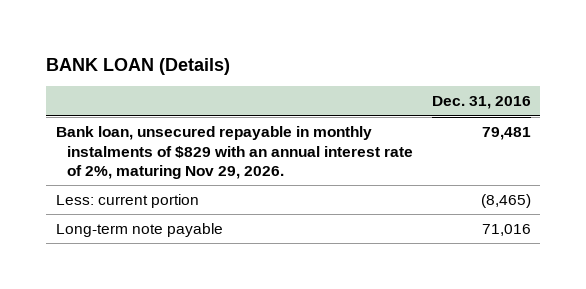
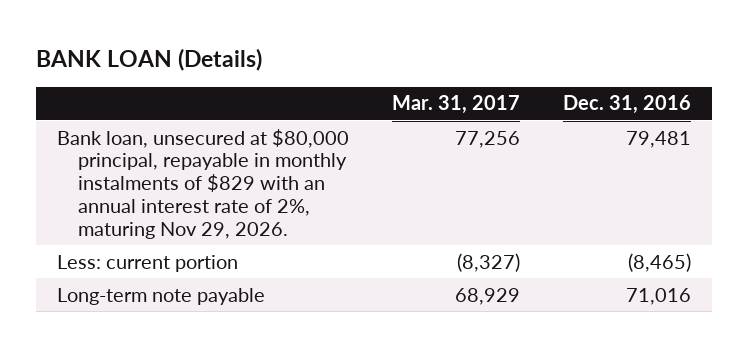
none -> [392,95,521,115] Mar. 31, 2017
[55,126,414,180] Bank loan, unsecured repayable in monthly instalments of $829 with an annual interest rate of 2%, maturing Nov 29, 2026. -> [57,128,350,240] Bank loan, unsecured at $80,000 principal, repayable in monthly instalments of $829 with an annual interest rate of 2%, maturing Nov 29, 2026.

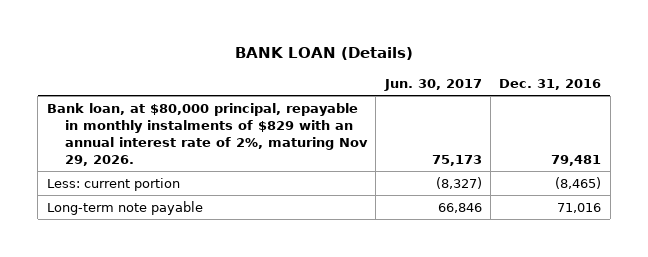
[392,95,521,115] Mar. 31, 2017 -> none
none -> [383,79,482,92] Jun. 30, 2017
[57,128,350,240] Bank loan, unsecured at $80,000 principal, repayable in monthly instalments of $829 with an annual interest rate of 2%, maturing Nov 29, 2026. -> [46,102,368,166] Bank loan, at $80,000 principal, repayable in monthly instalments of $829 with an annual interest rate of 2%, maturing Nov 29, 2026.

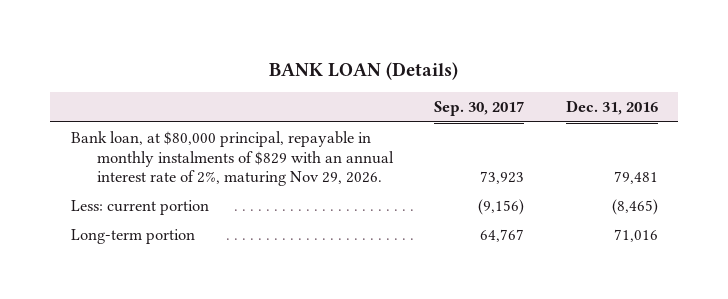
[383,79,482,92] Jun. 30, 2017 -> none
none -> [434,101,525,117] Sep. 30, 2017
[46,200,203,215] Long-term note payable -> [70,229,195,245] Long-term portion

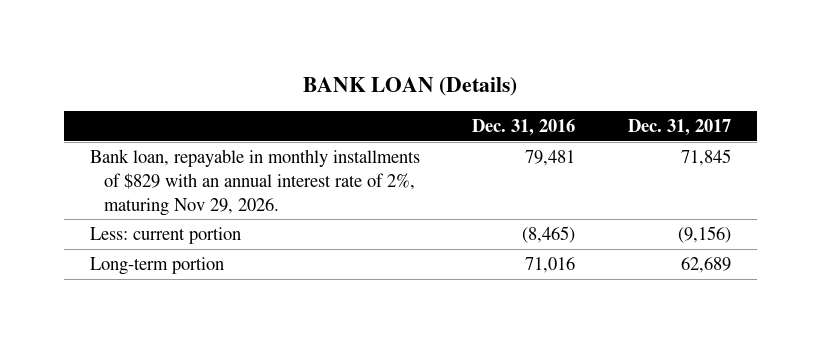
[434,101,525,117] Sep. 30, 2017 -> none
none -> [627,118,731,136] Dec. 31, 2017
[70,131,394,186] Bank loan, at $80,000 principal, repayable in monthly instalments of $829 with an annual interest rate of 2%, maturing Nov 29, 2026. -> [89,149,420,216] Bank loan, repayable in monthly installments of $829 with an annual interest rate of 2%, maturing Nov 29, 2026.

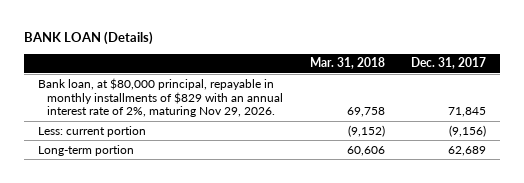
[472,118,576,136] Dec. 31, 2016 -> none
none -> [309,57,385,70] Mar. 31, 2018
[89,149,420,216] Bank loan, repayable in monthly installments of $829 with an annual interest rate of 2%, maturing Nov 29, 2026. -> [37,77,283,118] Bank loan, at $80,000 principal, repayable in monthly installments of $829 with an annual interest rate of 2%, maturing Nov 29, 2026.

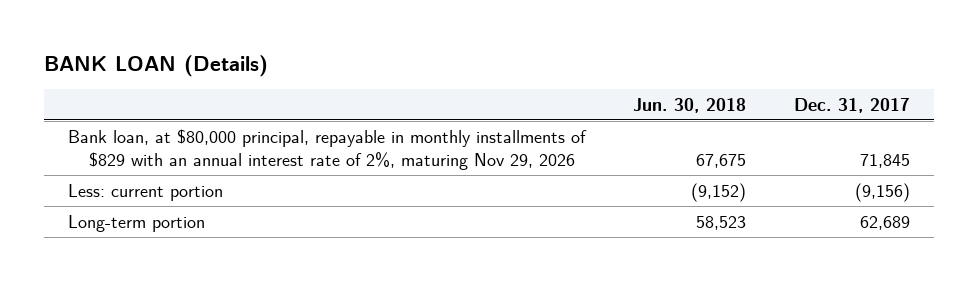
[309,57,385,70] Mar. 31, 2018 -> none
none -> [632,97,746,113] Jun. 30, 2018
[37,77,283,118] Bank loan, at $80,000 principal, repayable in monthly installments of $829 with an annual interest rate of 2%, maturing Nov 29, 2026. -> [67,128,587,170] Bank loan, at $80,000 principal, repayable in monthly installments of $829 with an annual interest rate of 2%, maturing Nov 29, 2026

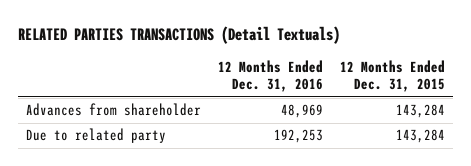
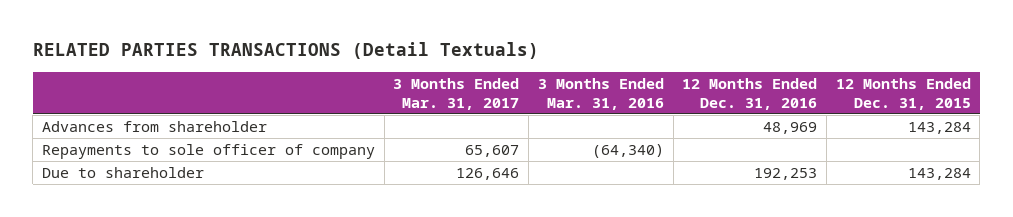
none -> [393,77,520,110] 3 Months Ended Mar. 31, 2017
none -> [537,77,664,110] 3 Months Ended Mar. 31, 2016
none -> [42,144,376,160] Repayments to sole officer of company
[26,128,167,144] Due to related party -> [42,167,205,179] Due to shareholder

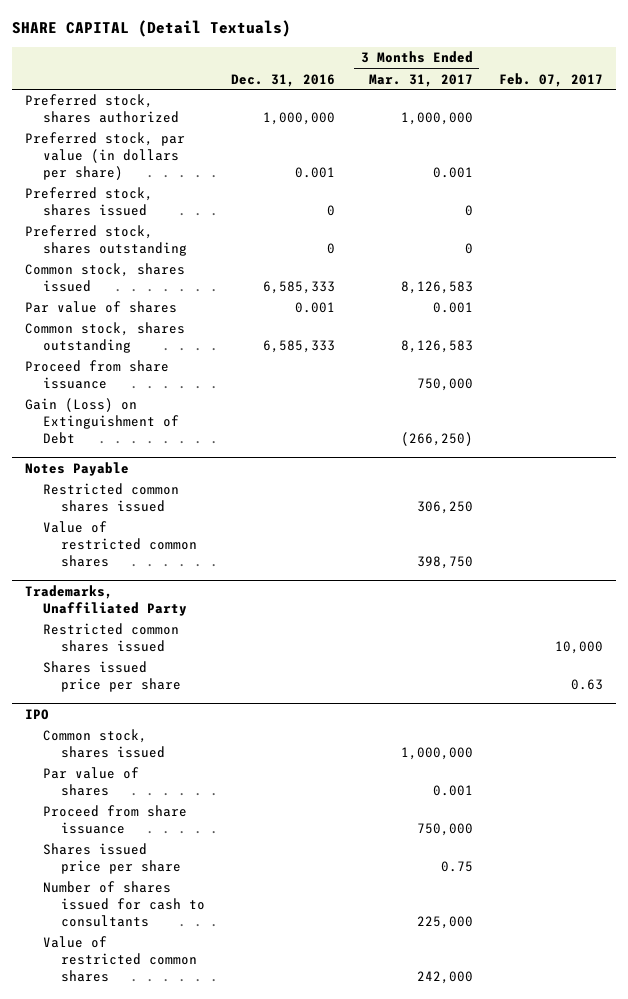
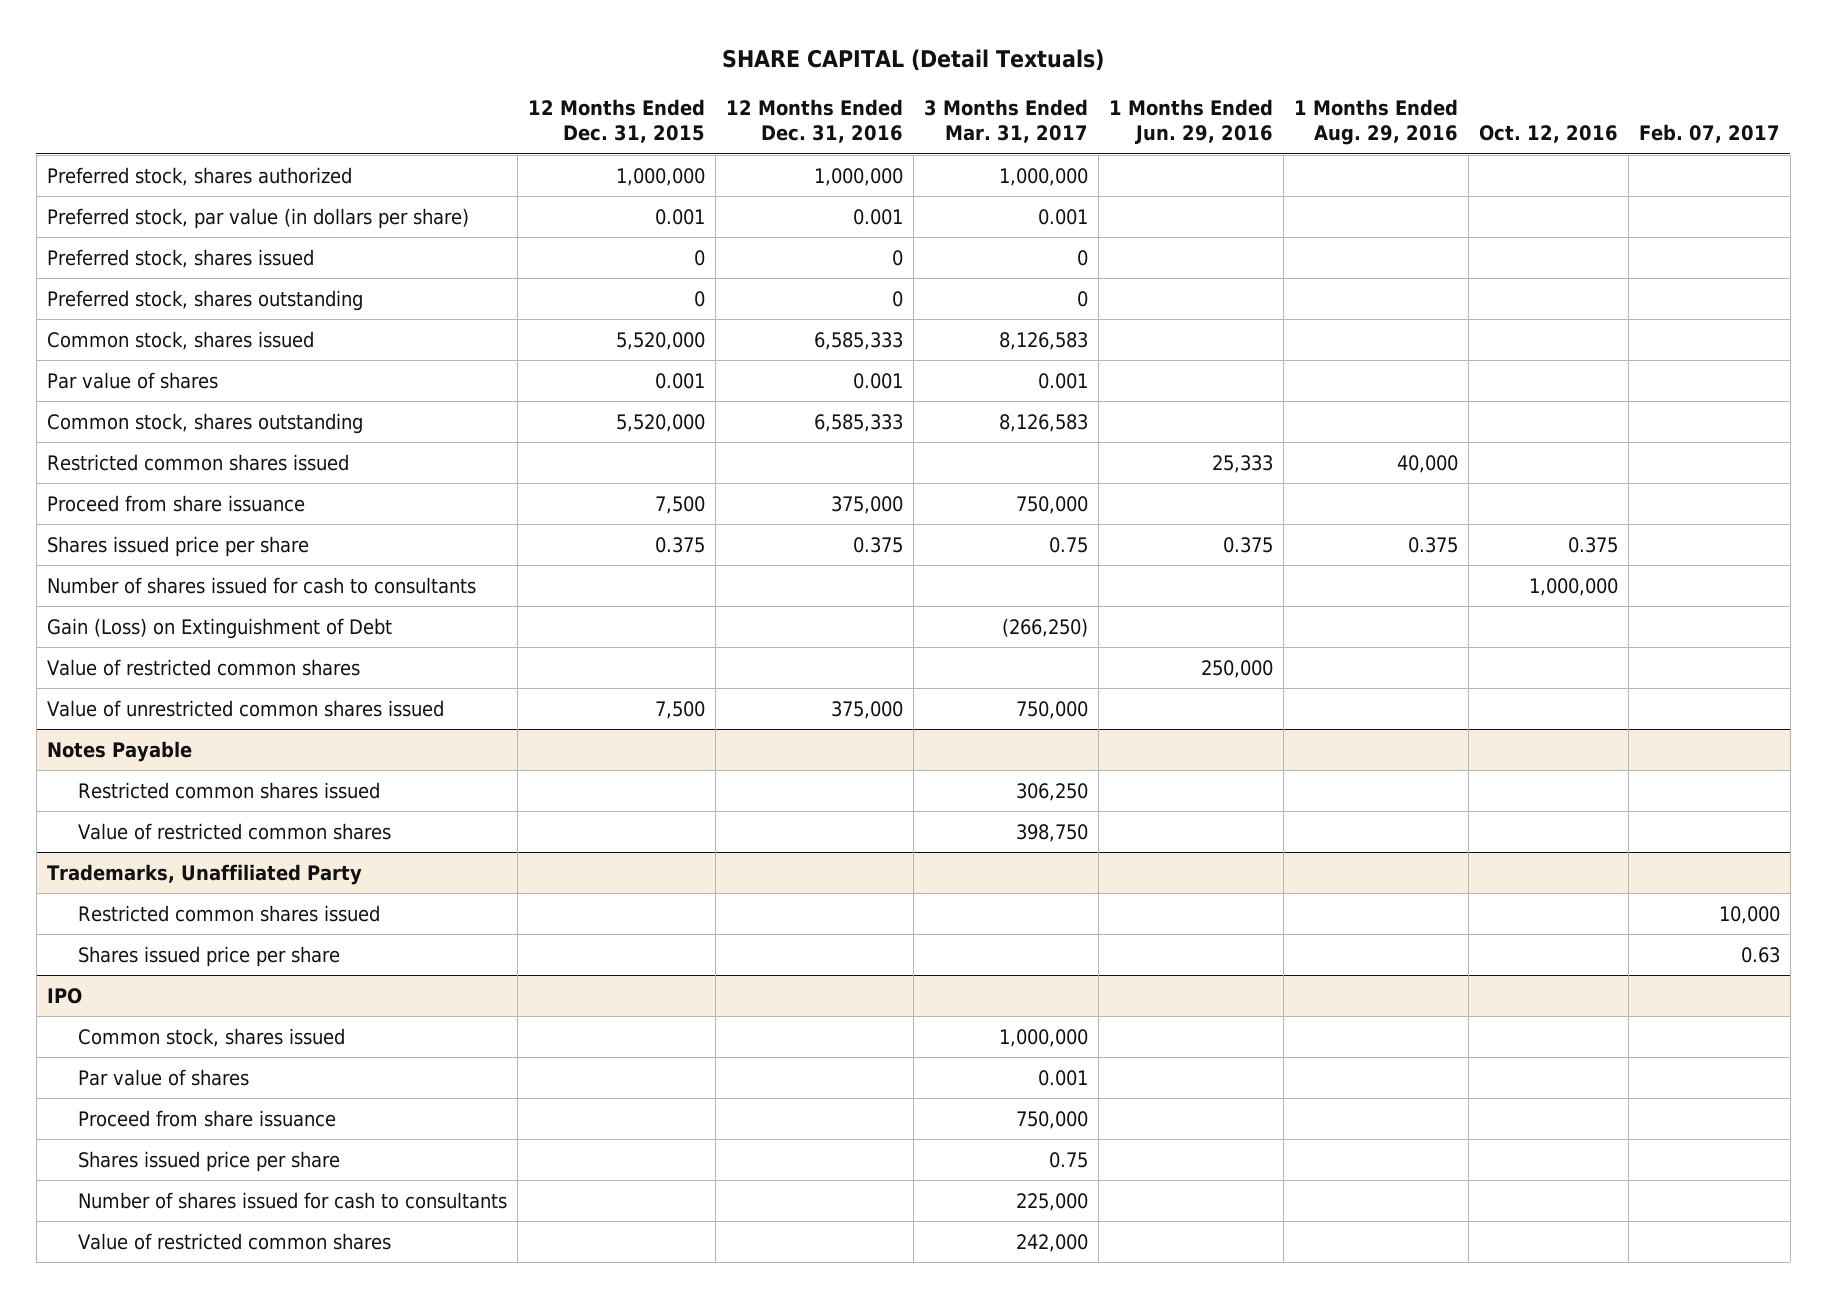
[230,73,335,87] Dec. 31, 2016 -> none
none -> [528,98,706,144] 12 Months Ended Dec. 31, 2015
none -> [726,98,904,144] 12 Months Ended Dec. 31, 2016
none -> [1109,98,1274,145] 1 Months Ended Jun. 29, 2016
none -> [1294,98,1459,146] 1 Months Ended Aug. 29, 2016
none -> [1478,125,1618,144] Oct. 12, 2016
none -> [46,453,349,471] Restricted common shares issued
none -> [46,535,309,557] Shares issued price per share
none -> [46,576,476,594] Number of shares issued for cash to consultants
none -> [46,658,360,676] Value of restricted common shares
none -> [46,699,444,717] Value of unrestricted common shares issued

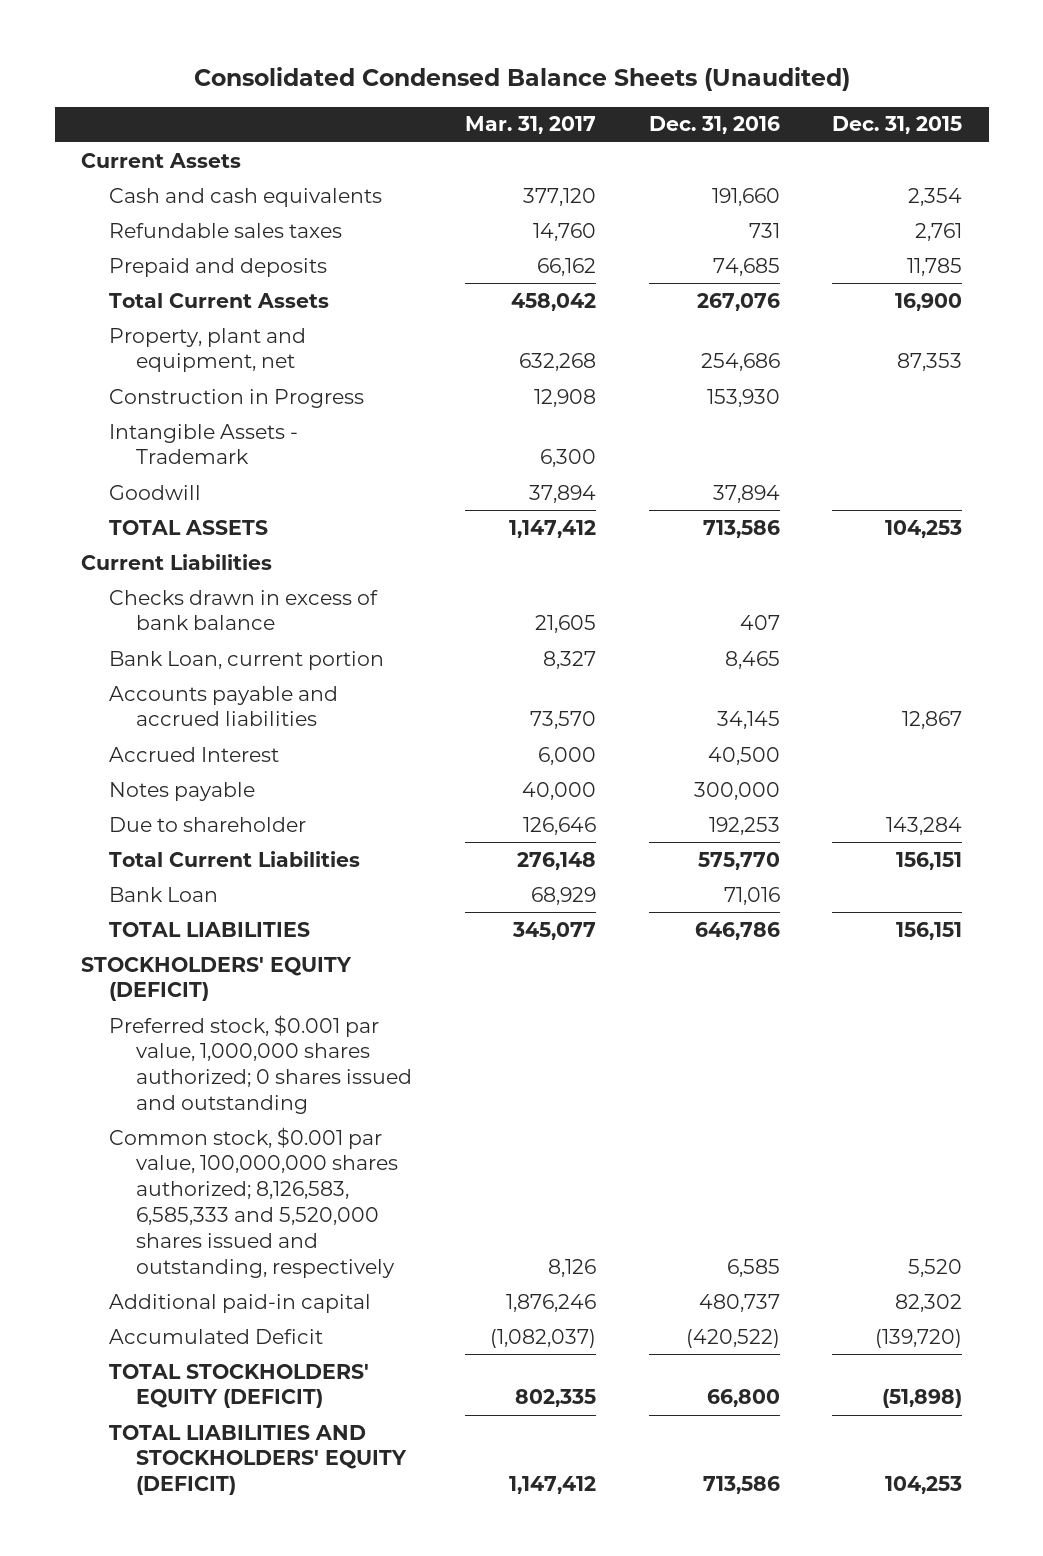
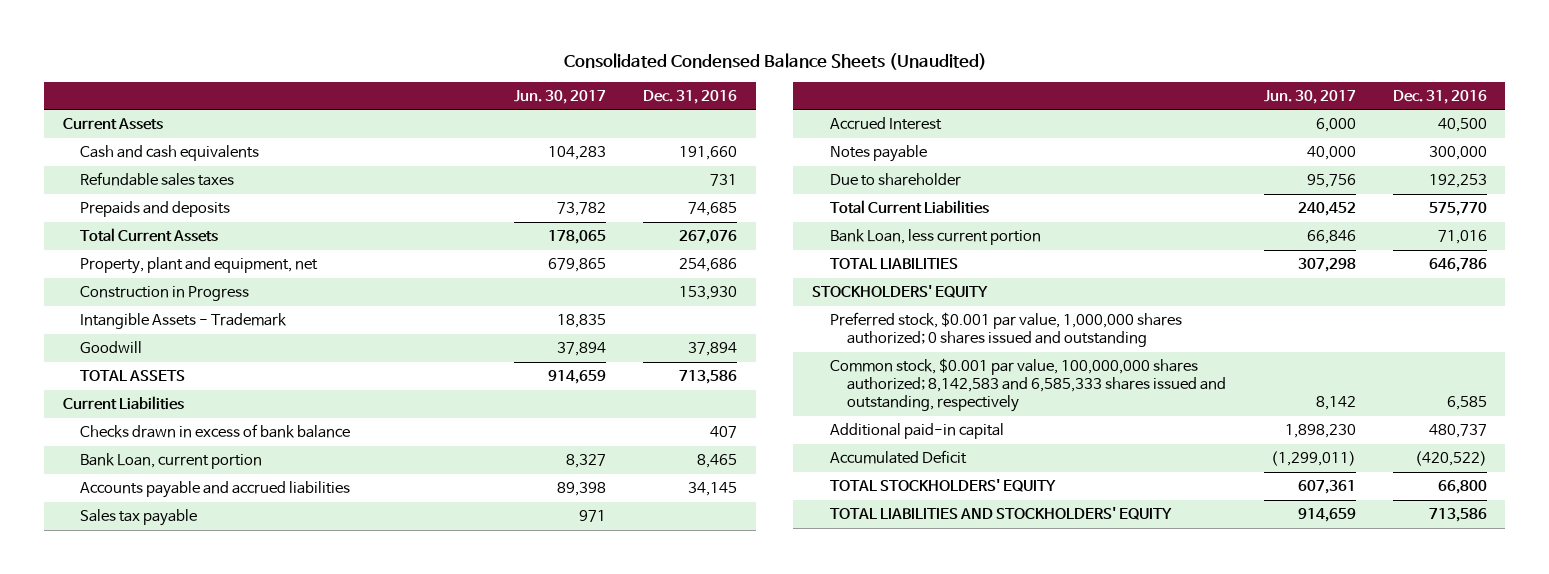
[465,116,597,135] Mar. 31, 2017 -> none
[832,116,963,135] Dec. 31, 2015 -> none
none -> [514,90,607,105] Jun. 30, 2017
[108,257,327,277] Prepaid and deposits -> [80,201,231,218] Prepaids and deposits
none -> [80,509,198,527] Sales tax payable
[108,886,218,902] Bank Loan -> [829,229,1041,246] Bank Loan, less current portion
[80,956,352,1002] STOCKHOLDERS' EQUITY (DEFICIT) -> [811,285,988,299] STOCKHOLDERS' EQUITY
[108,1126,399,1278] Common stock, $0.001 par value, 100,000,000 shares authorized; 8,126,583, 6,585,333 and 5,520,000 shares issued and outstanding, respectively -> [829,358,1227,413] Common stock, $0.001 par value, 100,000,000 shares authorized; 8,142,583 and 6,585,333 shares issued and outstanding, respectively
[108,1363,369,1409] TOTAL STOCKHOLDERS' EQUITY (DEFICIT) -> [829,479,1056,493] TOTAL STOCKHOLDERS' EQUITY
[108,1424,408,1496] TOTAL LIABILITIES AND STOCKHOLDERS' EQUITY (DEFICIT) -> [829,507,1172,521] TOTAL LIABILITIES AND STOCKHOLDERS' EQUITY

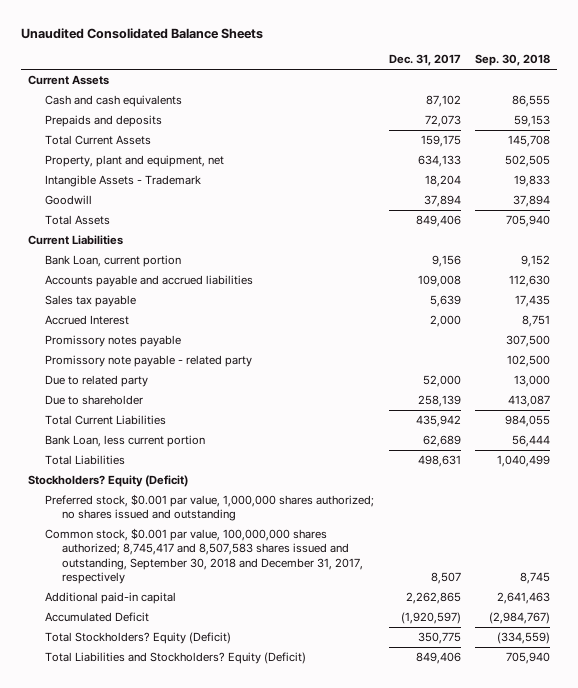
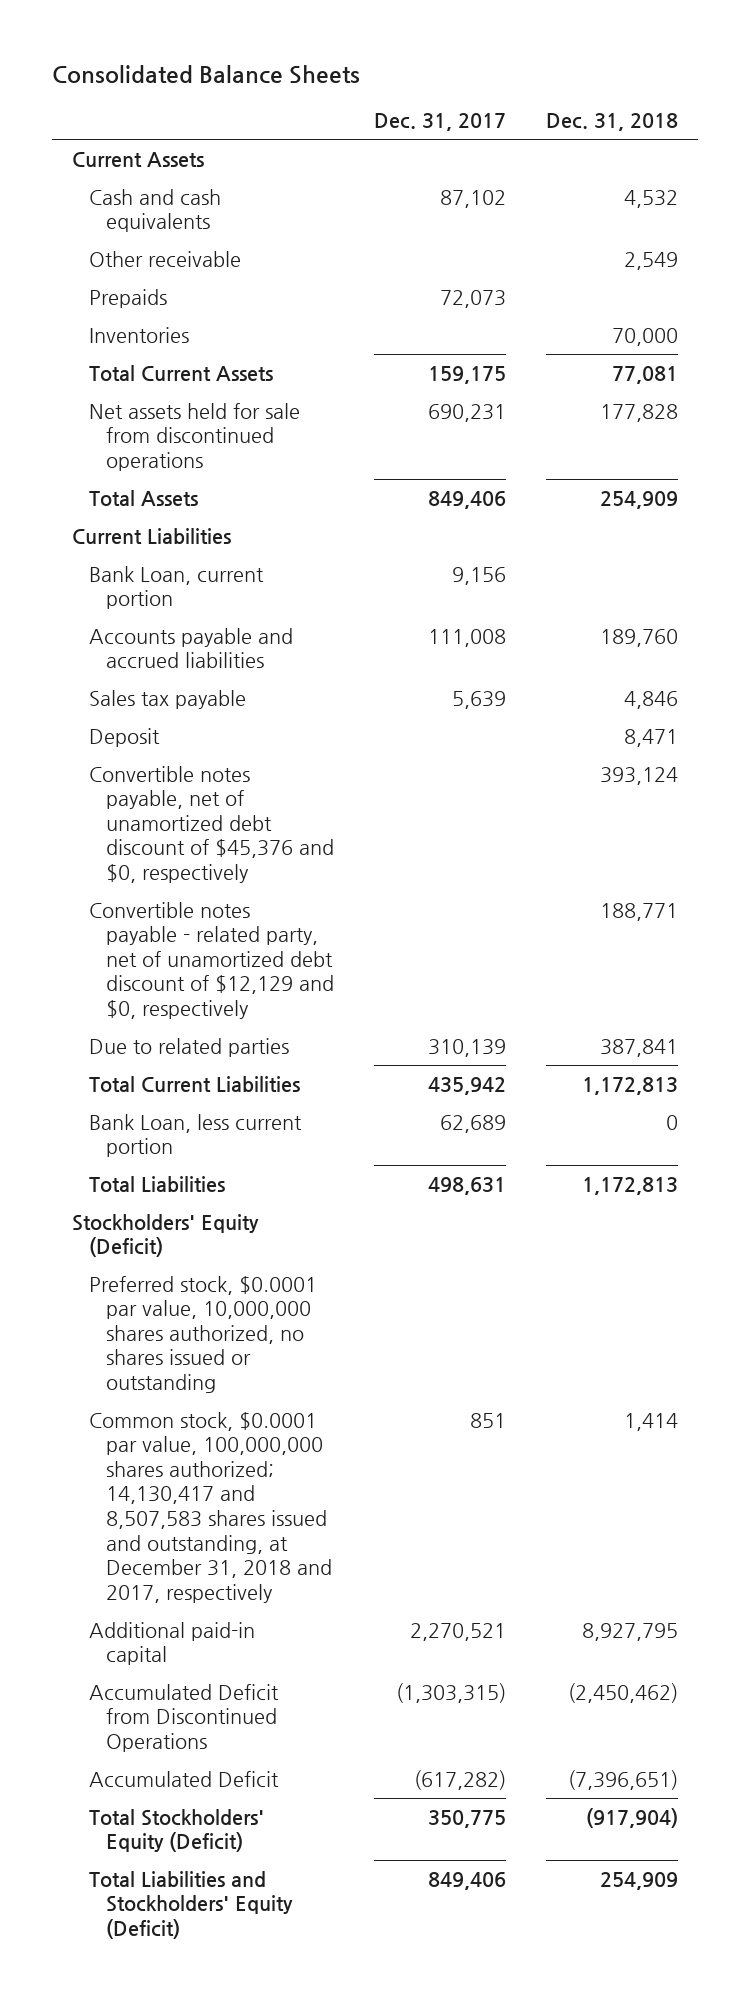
[20,28,263,40] Unaudited Consolidated Balance Sheets -> [52,65,361,85] Consolidated Balance Sheets
[475,54,551,67] Sep. 30, 2018 -> none
none -> [545,113,678,132] Dec. 31, 2018
none -> [88,250,241,267] Other receivable
[45,114,163,127] Prepaids and deposits -> [88,288,167,308] Prepaids
none -> [88,326,189,343] Inventories
[45,154,225,167] Property, plant and equipment, net -> none
[45,174,202,187] Intangible Assets - Trademark -> none
[45,194,93,205] Goodwill -> none
none -> [88,402,300,471] Net assets held for sale from discontinued operations
[417,274,461,287] 109,008 -> [427,628,506,647] 111,008
[45,314,130,325] Accrued Interest -> none
[45,334,182,347] Promissory notes payable -> none
[45,394,144,405] Due to shareholder -> none
none -> [88,727,160,747] Deposit
none -> [88,765,334,884] Convertible notes payable, net of unamortized debt discount of $45,376 and $0, respectively
[45,354,253,367] Promissory note payable - related party -> [88,901,334,1020] Convertible notes payable - related party, net of unamortized debt discount of $12,129 and $0, respectively
[45,374,149,387] Due to related party -> [88,1037,289,1057] Due to related parties
[422,374,461,387] 52,000 -> [427,1038,506,1057] 310,139
[27,474,188,487] Stockholders? Equity (Deficit) -> [72,1213,260,1258] Stockholders' Equity (Deficit)
[45,493,375,522] Preferred stock, $0.001 par value, 1,000,000 shares authorized; no shares issued and outstanding -> [88,1275,317,1394] Preferred stock, $0.0001 par value, 10,000,000 shares authorized, no shares issued or outstanding
[45,527,364,584] Common stock, $0.001 par value, 100,000,000 shares authorized; 8,745,417 and 8,507,583 shares issued and outstanding, September 30, 2018 and December 31, 2017, respectively -> [88,1411,332,1603] Common stock, $0.0001 par value, 100,000,000 shares authorized; 14,130,417 and 8,507,583 shares issued and outstanding, at December 31, 2018 and 2017, respectively
[430,571,461,584] 8,507 -> [469,1412,506,1428] 851
[405,591,461,604] 2,262,865 -> [409,1622,506,1641] 2,270,521
none -> [88,1683,279,1752] Accumulated Deficit from Discontinued Operations
[400,611,461,624] (1,920,597) -> [413,1769,506,1790] (617,282)
[45,631,232,644] Total Stockholders? Equity (Deficit) -> [88,1808,264,1853] Total Stockholders' Equity (Deficit)
[45,651,307,664] Total Liabilities and Stockholders? Equity (Deficit) -> [88,1870,293,1939] Total Liabilities and Stockholders' Equity (Deficit)

